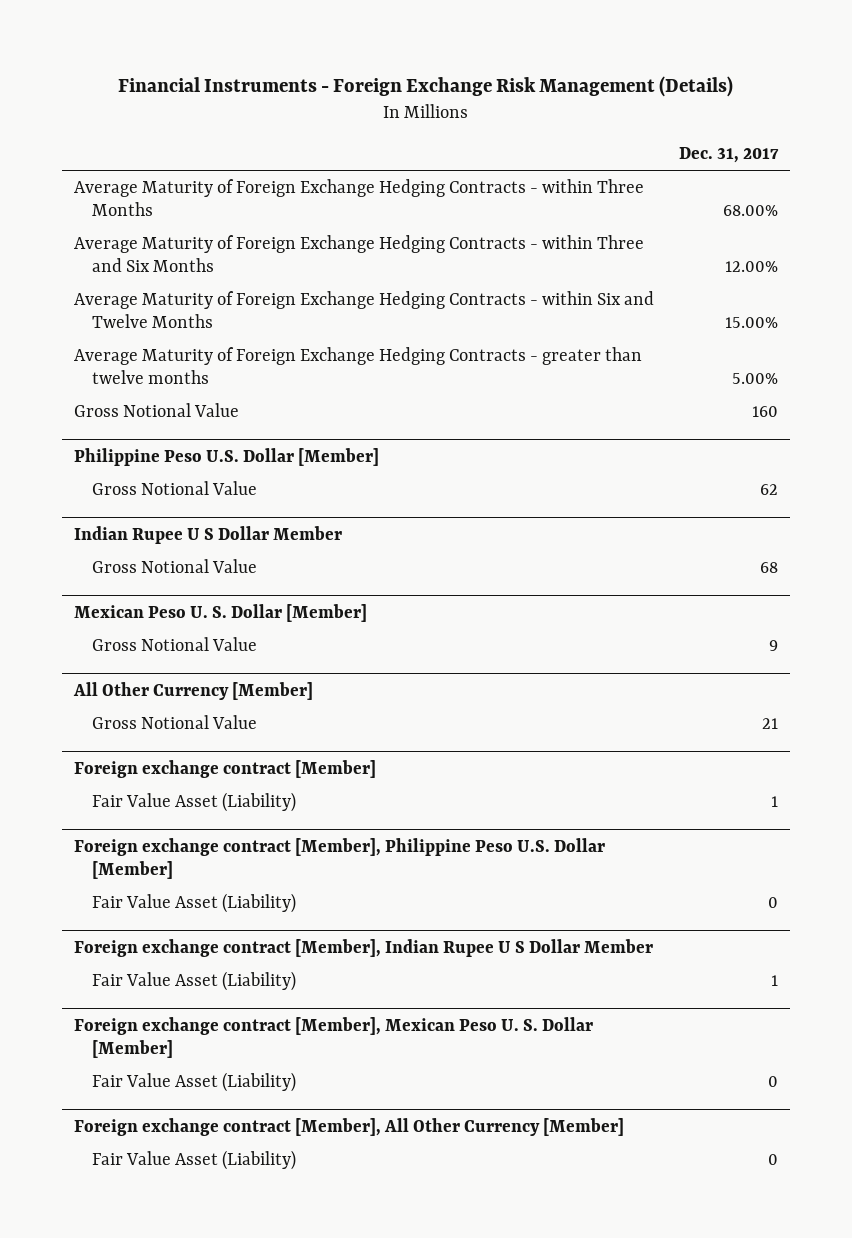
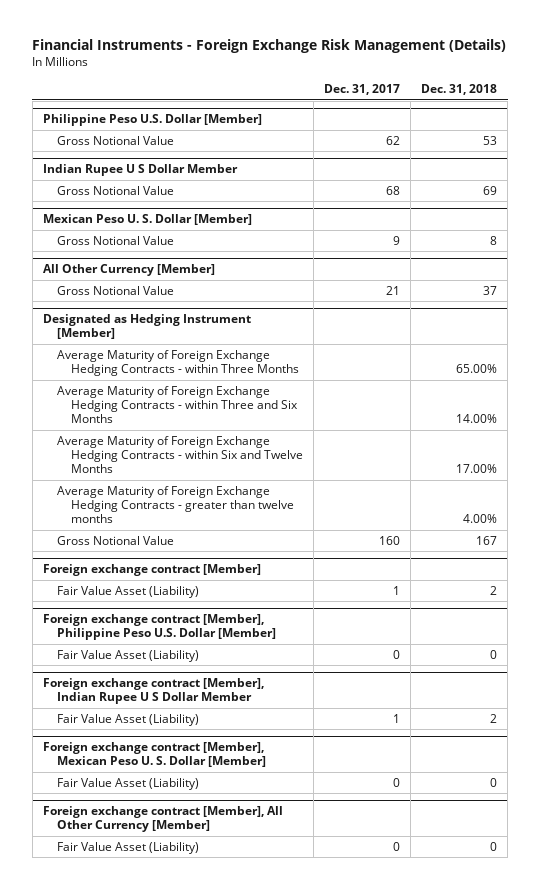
none -> [421,84,498,96] Dec. 31, 2018
[74,178,645,217] Average Maturity of Foreign Exchange Hedging Contracts - within Three Months -> none
[74,234,645,273] Average Maturity of Foreign Exchange Hedging Contracts - within Three and Six Months -> none
[74,290,655,329] Average Maturity of Foreign Exchange Hedging Contracts - within Six and Twelve Months -> none
[74,346,643,385] Average Maturity of Foreign Exchange Hedging Contracts - greater than twelve months -> none
[74,402,240,417] Gross Notional Value -> none
none -> [42,314,251,340] Designated as Hedging Instrument [Member]
none -> [56,349,299,377] Average Maturity of Foreign Exchange Hedging Contracts - within Three Months
none -> [56,385,298,424] Average Maturity of Foreign Exchange Hedging Contracts - within Three and Six Months
none -> [56,435,303,474] Average Maturity of Foreign Exchange Hedging Contracts - within Six and Twelve Months
none -> [56,485,294,524] Average Maturity of Foreign Exchange Hedging Contracts - greater than twelve months
none -> [56,535,174,545] Gross Notional Value

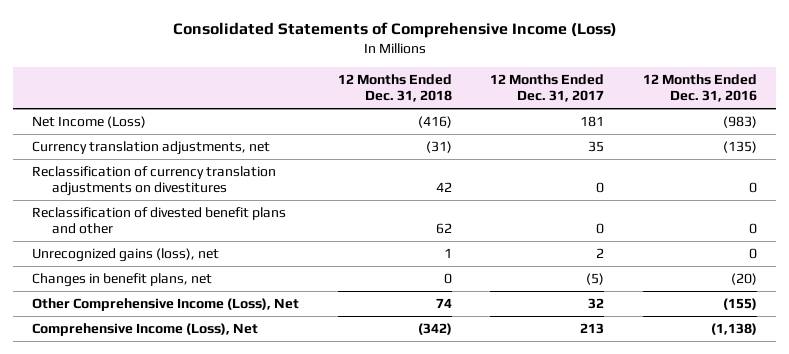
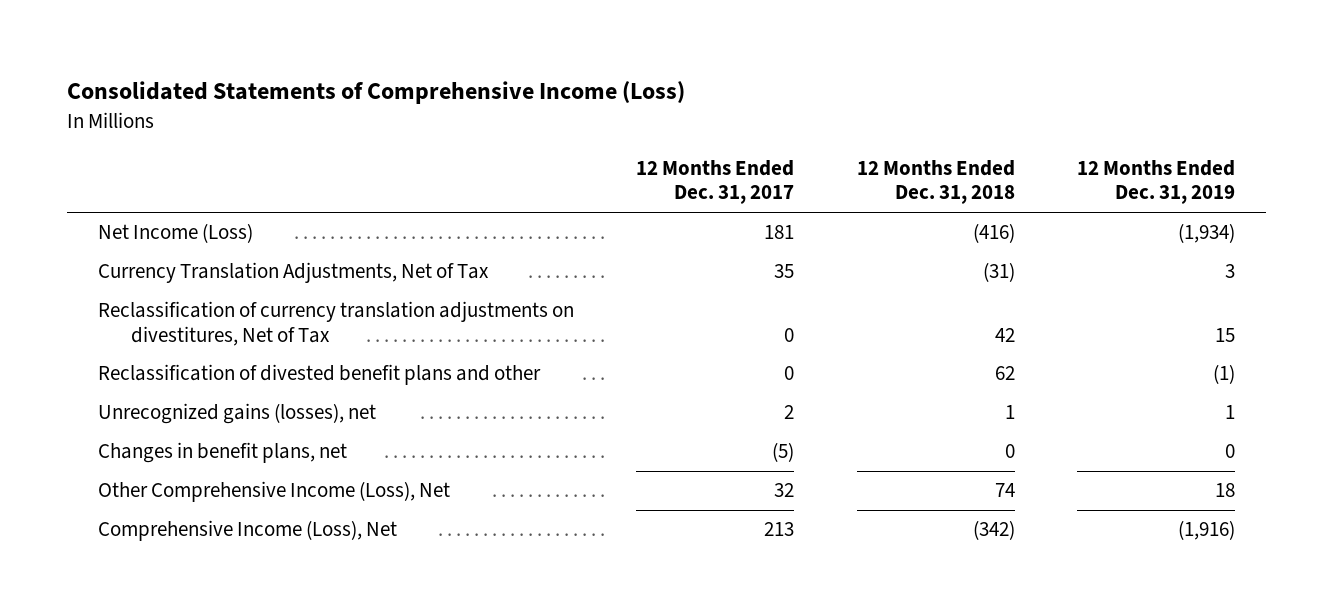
[643,73,758,103] 12 Months Ended Dec. 31, 2016 -> none
none -> [1077,160,1236,205] 12 Months Ended Dec. 31, 2019
[32,140,271,155] Currency translation adjustments, net -> [97,262,489,284] Currency Translation Adjustments, Net of Tax
[32,165,277,197] Reclassification of currency translation adjustments on divestitures -> [97,301,574,346] Reclassification of currency translation adjustments on divestitures, Net of Tax
[32,247,220,262] Unrecognized gains (loss), net -> [97,403,376,425] Unrecognized gains (losses), net

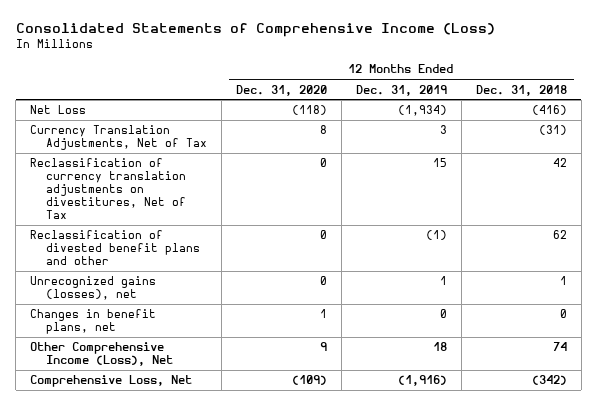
[636,160,795,205] 12 Months Ended Dec. 31, 2017 -> none
none -> [235,84,327,96] Dec. 31, 2020
[97,223,253,244] Net Income (Loss) -> [30,105,87,115] Net Loss
[97,520,397,542] Comprehensive Income (Loss), Net -> [30,375,193,388] Comprehensive Loss, Net

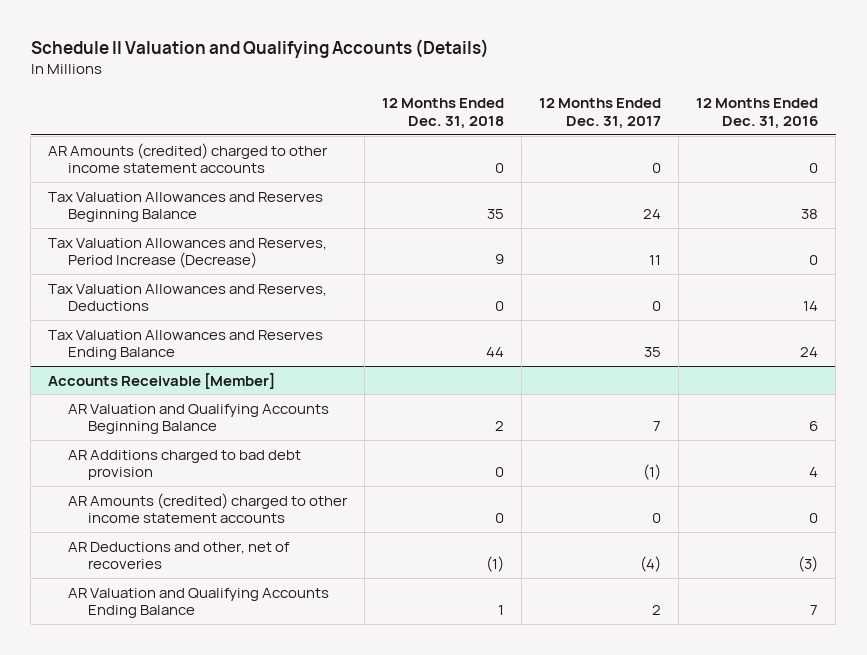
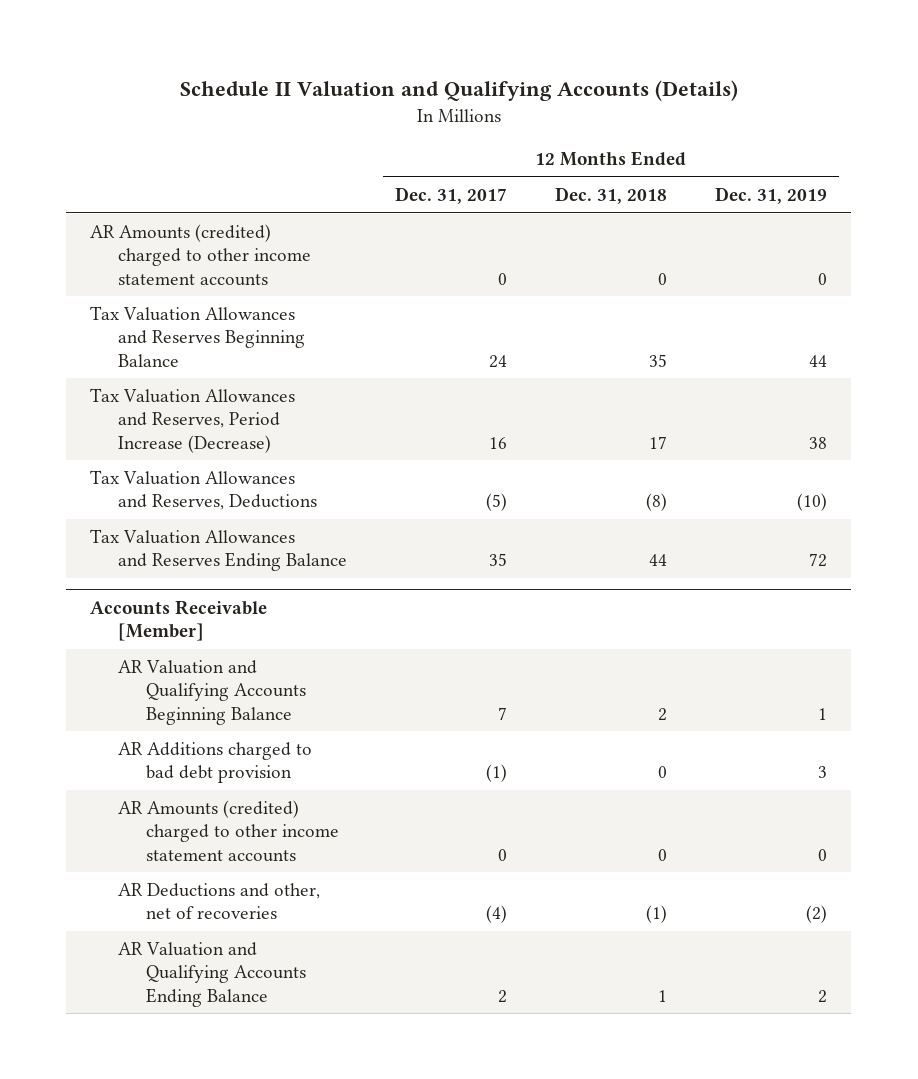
[696,97,819,129] 12 Months Ended Dec. 31, 2016 -> none
none -> [715,187,828,205] Dec. 31, 2019
[495,254,505,266] 9 -> [649,435,668,449] 17
[649,255,662,266] 11 -> [489,436,508,449] 16
[495,301,505,312] 0 -> [646,493,668,512] (8)
[652,301,662,312] 0 -> [486,493,508,512] (5)

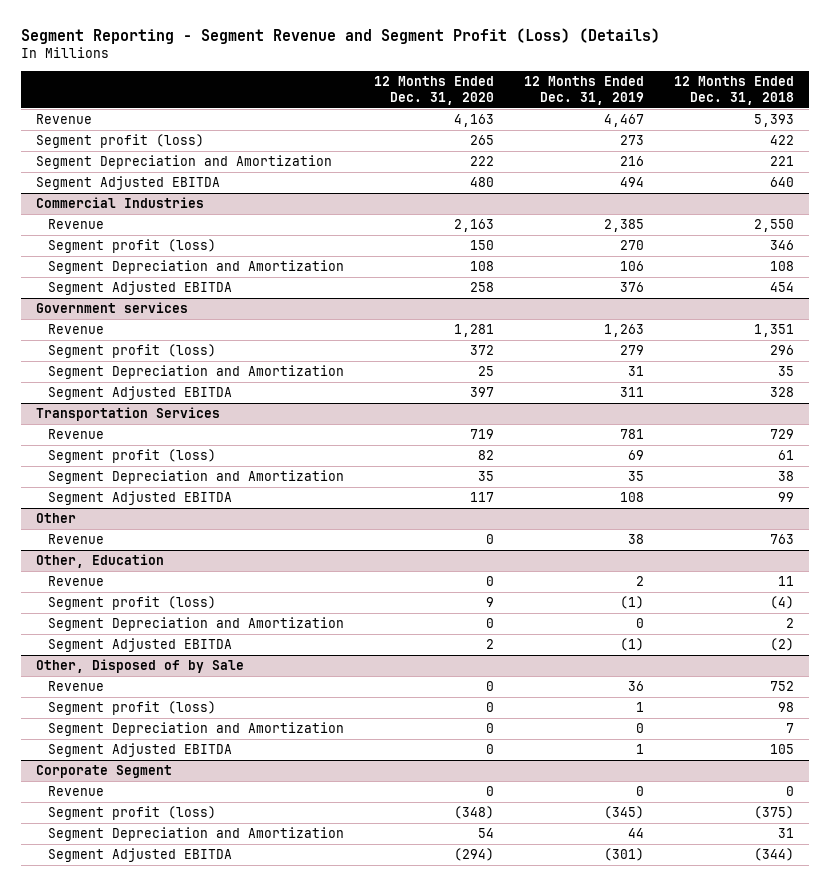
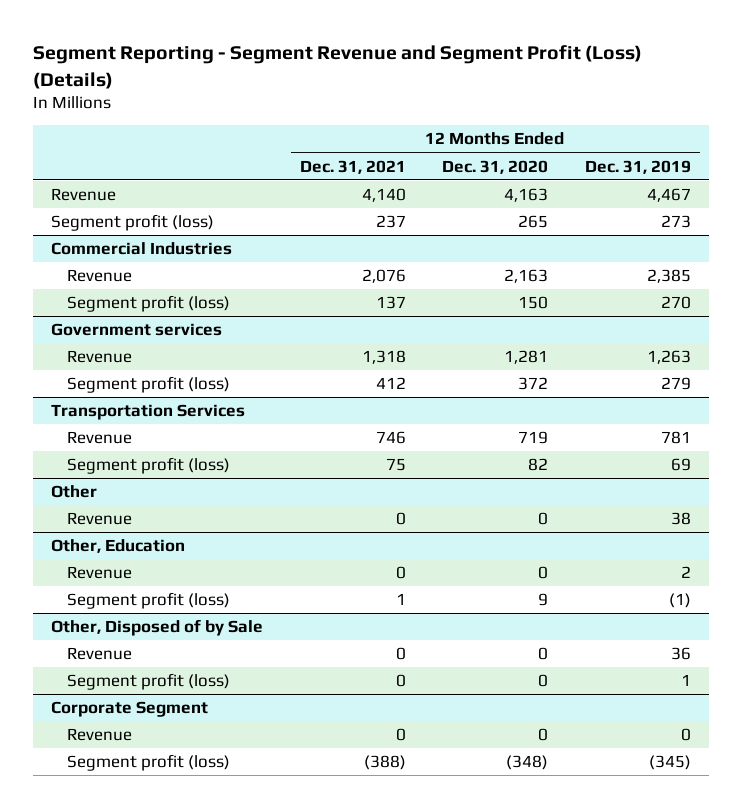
[673,76,794,105] 12 Months Ended Dec. 31, 2018 -> none
none -> [299,159,406,174] Dec. 31, 2021
[35,155,332,170] Segment Depreciation and Amortization -> none
[35,176,220,191] Segment Adjusted EBITDA -> none
[48,260,345,275] Segment Depreciation and Amortization -> none
[48,281,233,296] Segment Adjusted EBITDA -> none
[48,365,345,380] Segment Depreciation and Amortization -> none
[48,386,233,401] Segment Adjusted EBITDA -> none
[48,470,345,485] Segment Depreciation and Amortization -> none
[48,491,233,506] Segment Adjusted EBITDA -> none
[48,617,345,632] Segment Depreciation and Amortization -> none
[48,638,233,653] Segment Adjusted EBITDA -> none
[48,722,345,737] Segment Depreciation and Amortization -> none
[48,743,233,758] Segment Adjusted EBITDA -> none
[48,827,345,842] Segment Depreciation and Amortization -> none
[48,848,233,863] Segment Adjusted EBITDA -> none

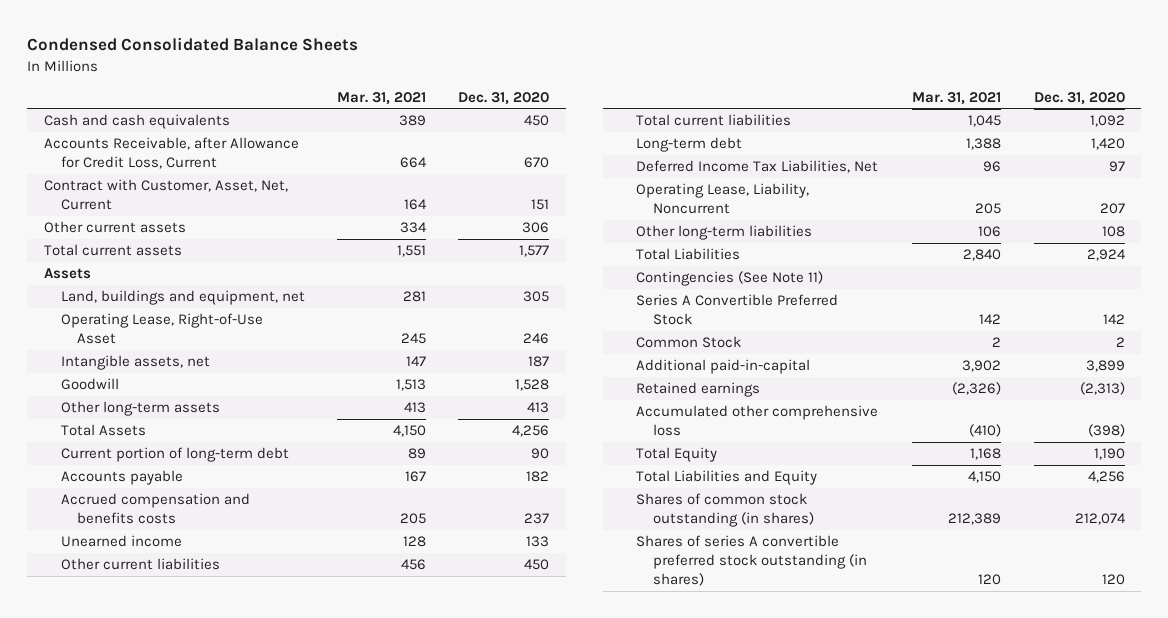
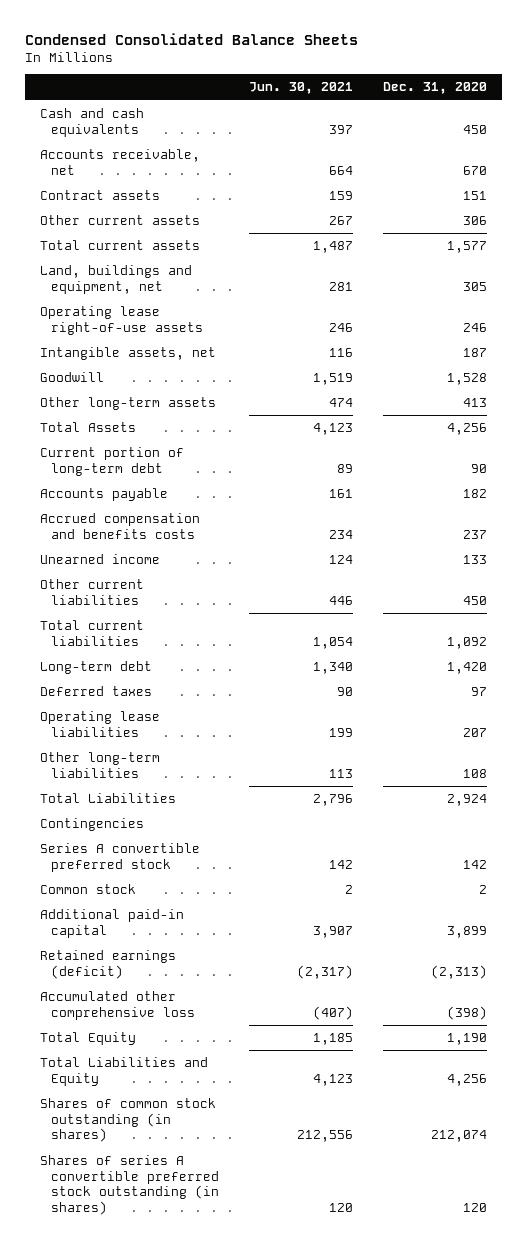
[336,91,426,105] Mar. 31, 2021 -> none
none -> [249,82,354,95] Jun. 30, 2021
[43,137,299,170] Accounts Receivable, after Allowance for Credit Loss, Current -> [40,149,201,175] Accounts receivable, net
[43,179,288,211] Contract with Customer, Asset, Net, Current -> [40,190,161,201] Contract assets
[43,268,91,280] Assets -> none
[60,313,263,345] Operating Lease, Right-of-Use Asset -> [40,306,204,335] Operating lease right-of-use assets
[635,160,878,174] Deferred Income Tax Liabilities, Net -> [40,686,153,697] Deferred taxes
[635,183,809,215] Operating Lease, Liability, Noncurrent -> [40,711,161,737] Operating lease liabilities
[635,271,823,287] Contingencies (See Note 11) -> [40,818,145,832] Contingencies
[635,294,838,326] Series A Convertible Preferred Stock -> [40,843,201,872] Series A convertible preferred stock
[635,336,741,349] Common Stock -> [40,884,137,895] Common stock
[635,359,810,375] Additional paid-in-capital -> [40,909,185,938] Additional paid-in capital
[635,382,760,398] Retained earnings -> [40,950,177,979] Retained earnings (deficit)

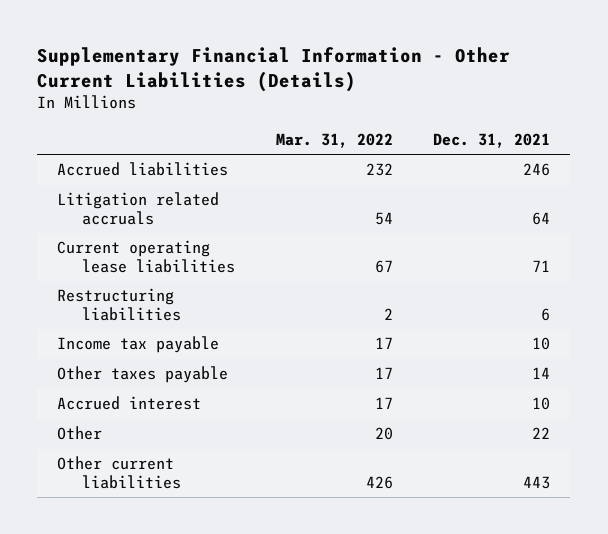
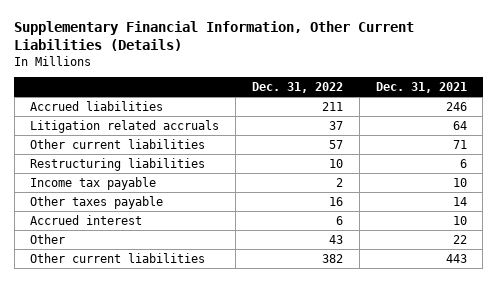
[37,46,511,92] Supplementary Financial Information - Other Current Liabilities (Details) -> [14,21,415,51] Supplementary Financial Information, Other Current Liabilities (Details)
[275,132,393,148] Mar. 31, 2022 -> none
none -> [251,81,343,93] Dec. 31, 2022
[57,240,236,274] Current operating lease liabilities -> [30,138,206,149] Other current liabilities

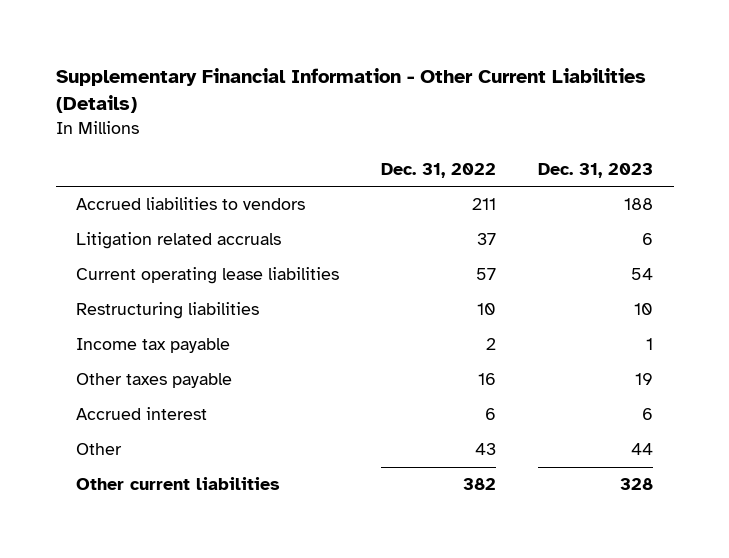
[14,21,415,51] Supplementary Financial Information, Other Current Liabilities (Details) -> [55,67,646,114] Supplementary Financial Information - Other Current Liabilities (Details)
[375,81,467,93] Dec. 31, 2021 -> none
none -> [537,162,653,178] Dec. 31, 2023
[30,100,164,111] Accrued liabilities -> [76,197,306,211] Accrued liabilities to vendors
[30,138,206,149] Other current liabilities -> [76,267,340,285] Current operating lease liabilities

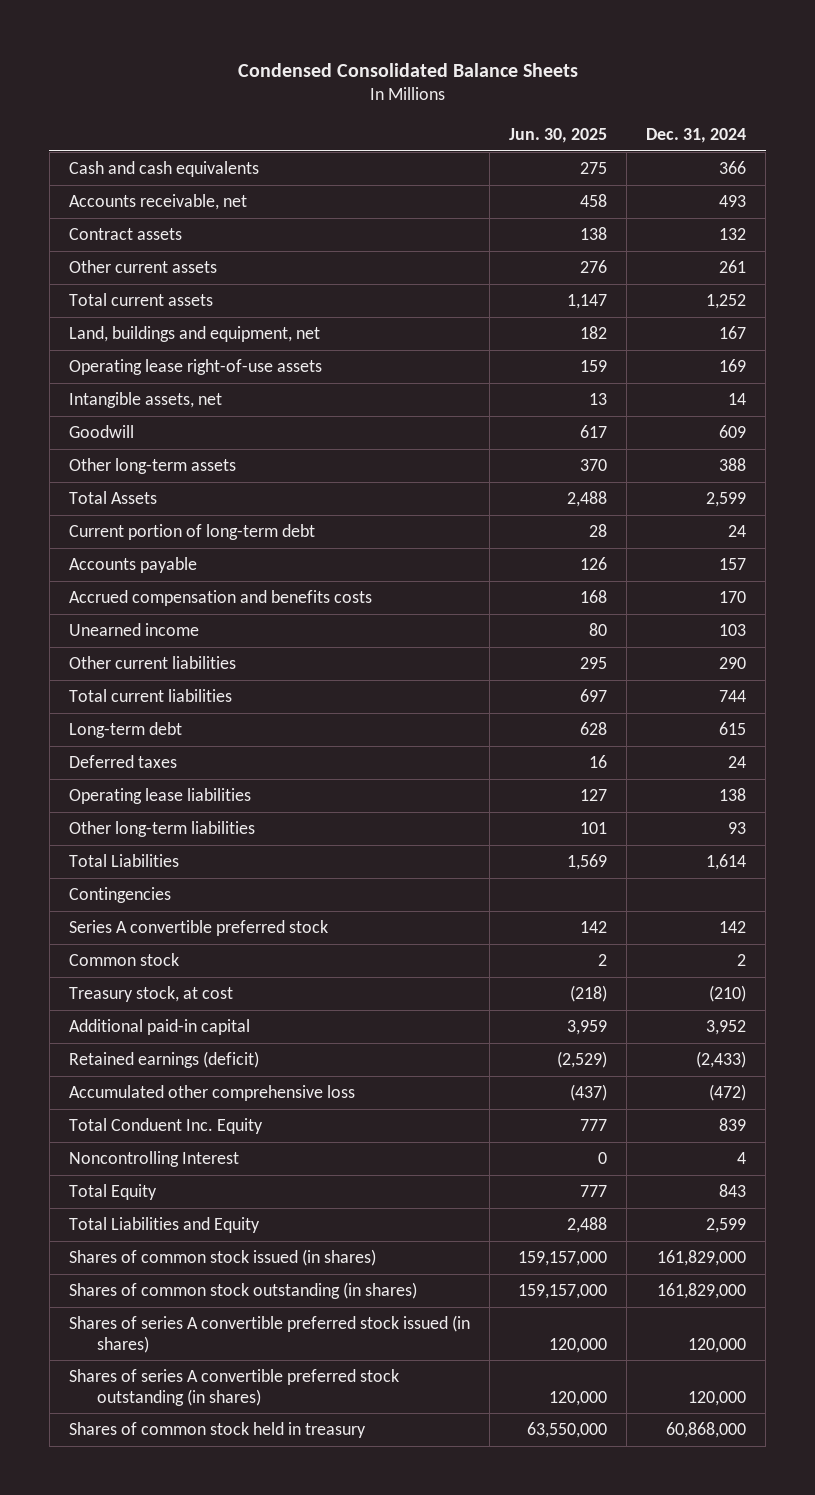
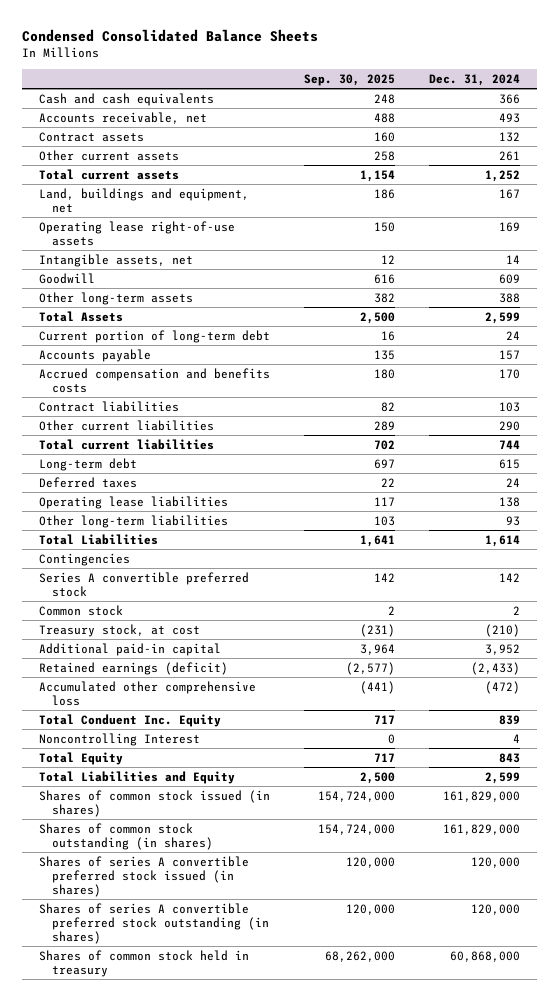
[509,128,608,144] Jun. 30, 2025 -> none
none -> [304,74,396,87] Sep. 30, 2025
[69,623,200,637] Unearned income -> none
none -> [39,400,180,412] Contract liabilities

